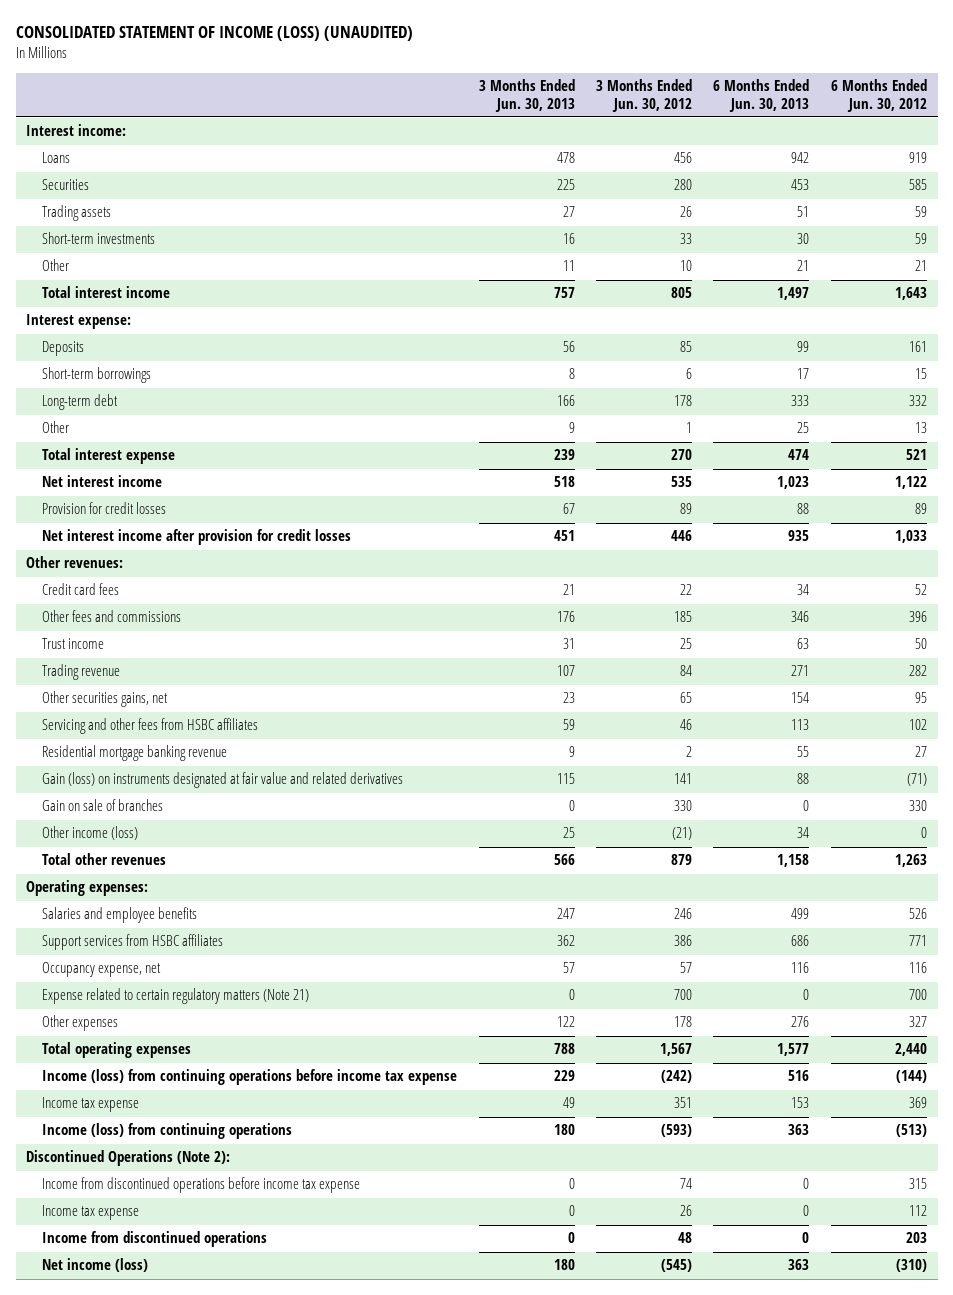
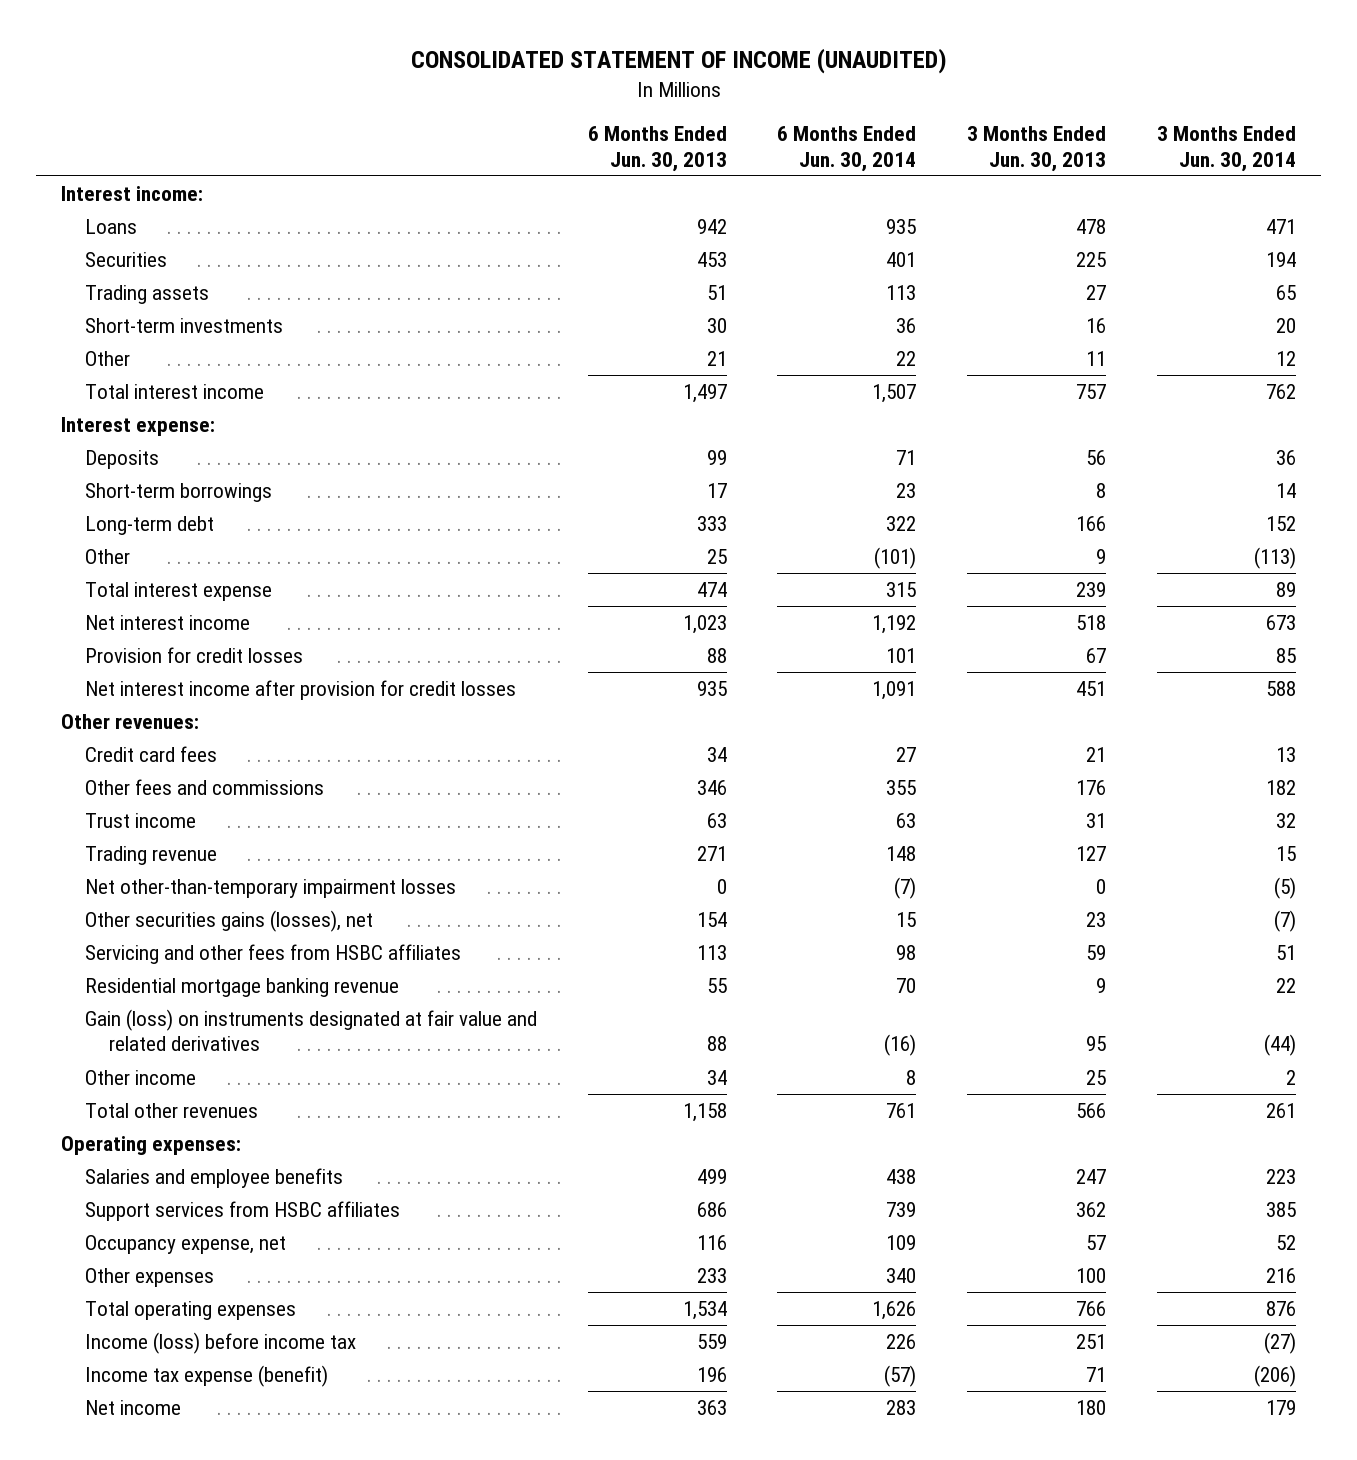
[15,26,413,42] CONSOLIDATED STATEMENT OF INCOME (LOSS) (UNAUDITED) -> [410,48,947,75] CONSOLIDATED STATEMENT OF INCOME (UNAUDITED)
[595,79,692,112] 3 Months Ended Jun. 30, 2012 -> none
[830,79,927,112] 6 Months Ended Jun. 30, 2012 -> none
none -> [777,126,917,172] 6 Months Ended Jun. 30, 2014
none -> [1156,126,1296,172] 3 Months Ended Jun. 30, 2014
[556,665,575,677] 107 -> [1076,846,1107,862] 127
none -> [85,879,457,899] Net other-than-temporary impairment losses
[42,691,169,708] Other securities gains, net -> [85,910,374,933] Other securities gains (losses), net
[42,799,164,812] Gain on sale of branches -> none
[556,773,575,785] 115 -> [1086,1036,1107,1052] 95
[42,826,139,841] Other income (loss) -> [85,1070,197,1086] Other income
[42,988,310,1005] Expense related to certain regulatory matters (Note 21) -> none
[42,1123,293,1140] Income (loss) from continuing operations -> none
[26,1150,231,1167] Discontinued Operations (Note 2): -> none
[42,1177,361,1194] Income from discontinued operations before income tax expense -> none
[42,1205,140,1221] Income tax expense -> none
[42,1231,268,1248] Income from discontinued operations -> none
[556,1016,575,1028] 122 -> [1076,1268,1107,1284] 100
[791,1016,810,1028] 276 -> [696,1268,727,1284] 233
[553,1043,575,1055] 788 -> [1076,1301,1107,1317] 766
[777,1043,810,1057] 1,577 -> [682,1301,727,1321] 1,534
[42,1069,458,1086] Income (loss) from continuing operations before income tax expense -> [85,1332,357,1355] Income (loss) before income tax
[553,1070,575,1082] 229 -> [1076,1334,1107,1350] 251
[788,1070,810,1082] 516 -> [696,1334,727,1350] 559
[42,1097,140,1113] Income tax expense -> [85,1365,329,1388] Income tax expense (benefit)
[562,1097,575,1109] 49 -> [1086,1367,1107,1383] 71
[791,1097,810,1109] 153 -> [696,1367,727,1383] 196
[42,1258,149,1273] Net income (loss) -> [85,1400,182,1416] Net income

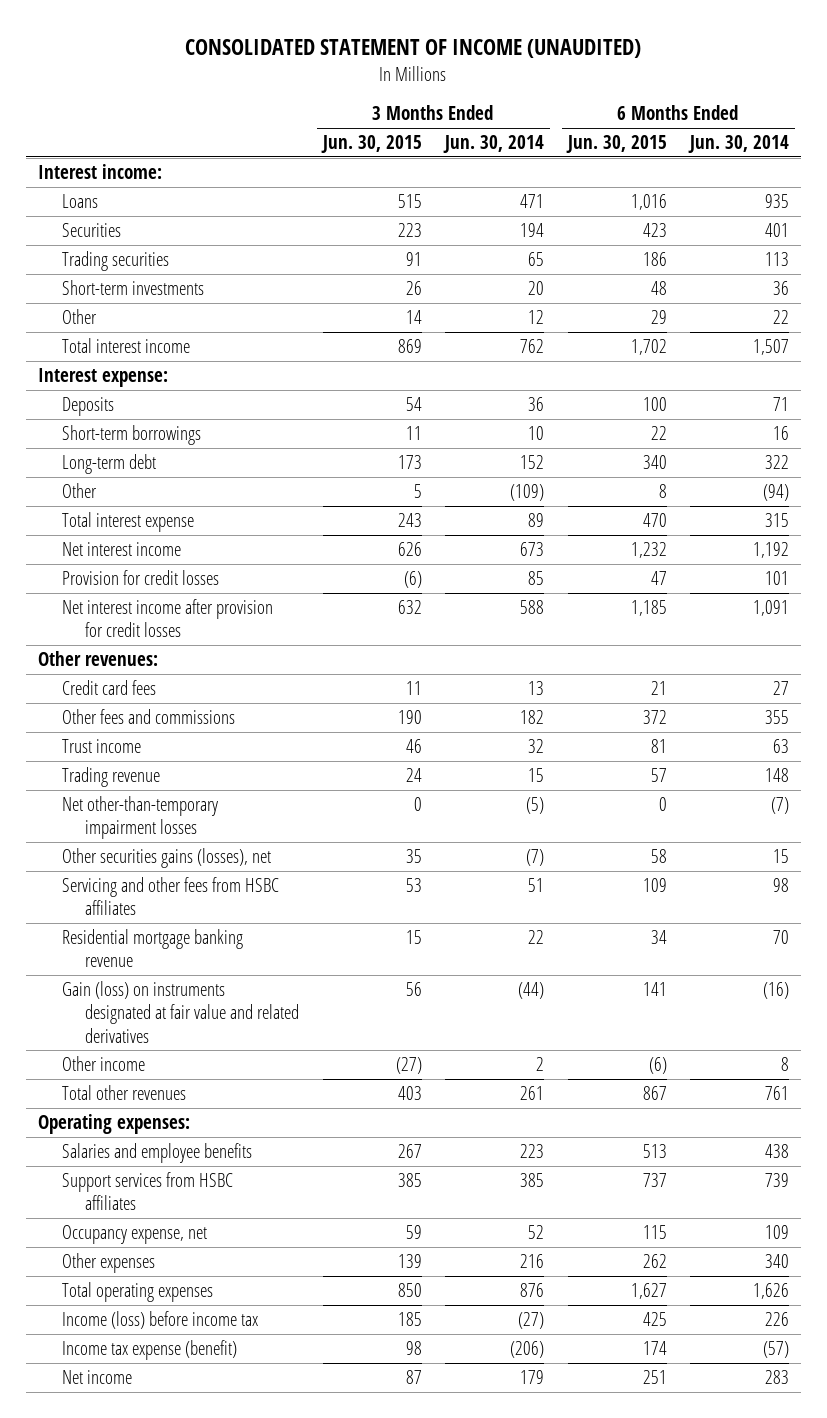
[587,126,727,172] 6 Months Ended Jun. 30, 2013 -> none
[967,126,1107,172] 3 Months Ended Jun. 30, 2013 -> none
none -> [320,134,422,153] Jun. 30, 2015
none -> [565,134,667,153] Jun. 30, 2015
[85,285,210,305] Trading assets -> [61,250,169,271] Trading securities
[896,483,917,499] 23 -> [773,425,790,440] 16
[1275,483,1296,499] 14 -> [528,425,545,440] 10
[874,547,917,570] (101) -> [763,483,790,501] (94)
[1253,547,1296,570] (113) -> [510,483,545,501] (109)

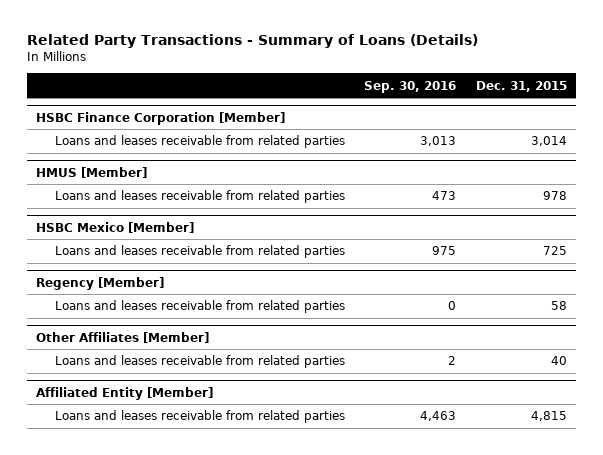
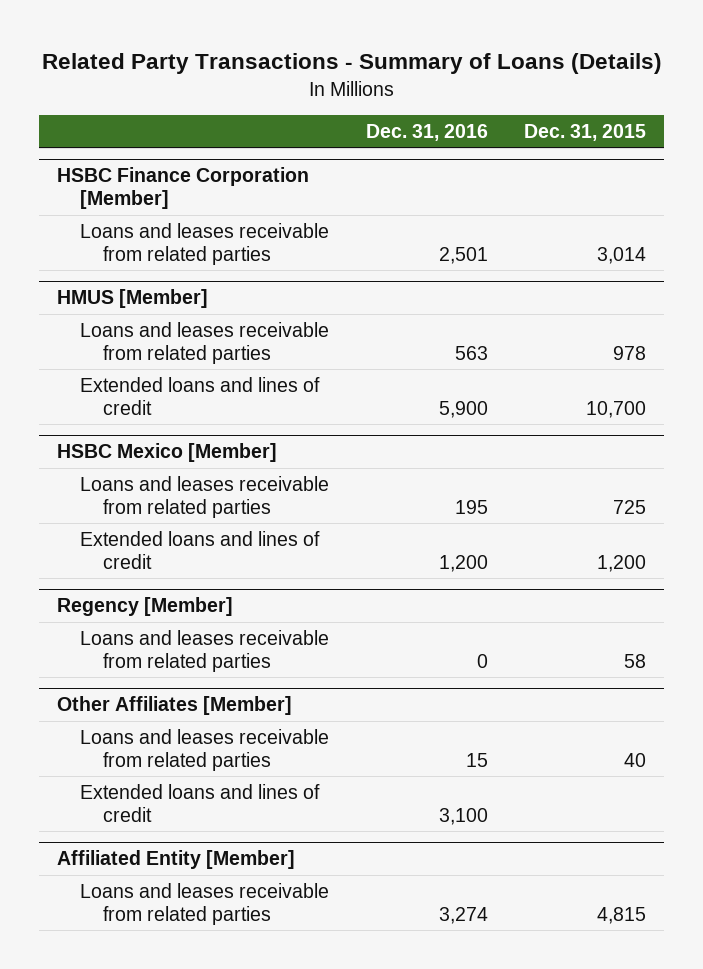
[364,80,457,93] Sep. 30, 2016 -> none
none -> [365,123,488,141] Dec. 31, 2016
none -> [80,376,321,415] Extended loans and lines of credit
none -> [80,530,321,569] Extended loans and lines of credit
none -> [80,783,321,822] Extended loans and lines of credit

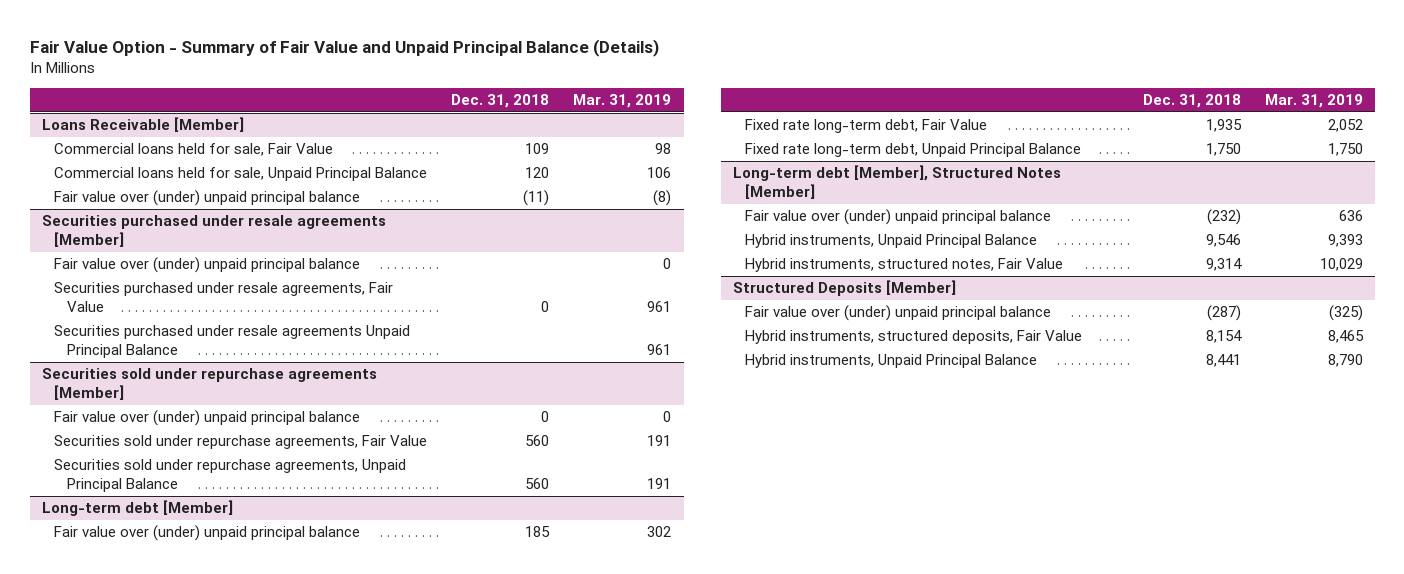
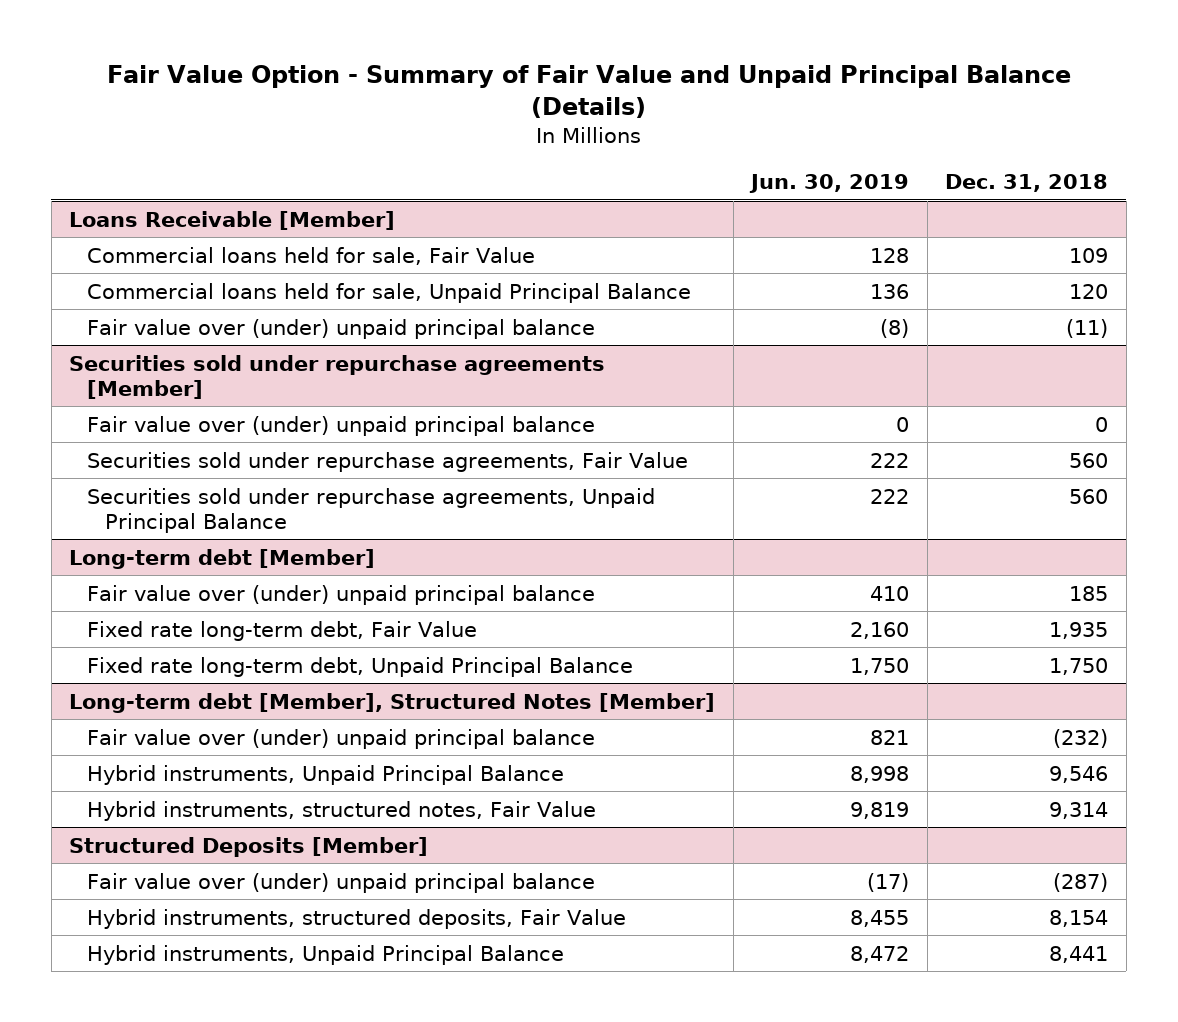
[573,94,672,109] Mar. 31, 2019 -> none
none -> [749,174,910,194] Jun. 30, 2019
[41,215,386,248] Securities purchased under resale agreements [Member] -> none
[54,257,361,274] Fair value over (under) unpaid principal balance -> none
[54,282,394,313] Securities purchased under resale agreements, Fair Value -> none
[54,325,411,359] Securities purchased under resale agreements Unpaid Principal Balance -> none

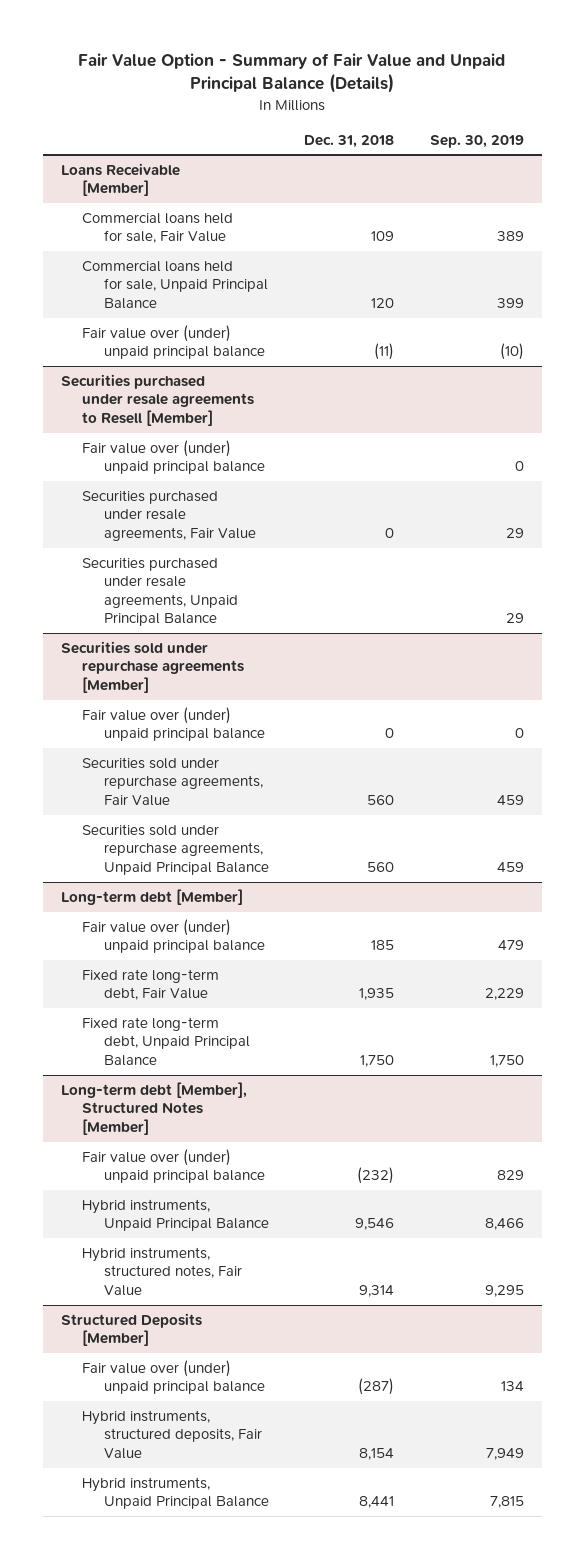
[749,174,910,194] Jun. 30, 2019 -> none
none -> [430,134,525,148] Sep. 30, 2019
none -> [60,374,255,426] Securities purchased under resale agreements to Resell [Member]
none -> [82,440,265,475] Fair value over (under) unpaid principal balance
none -> [82,490,256,541] Securities purchased under resale agreements, Fair Value
none -> [82,557,238,627] Securities purchased under resale agreements, Unpaid Principal Balance

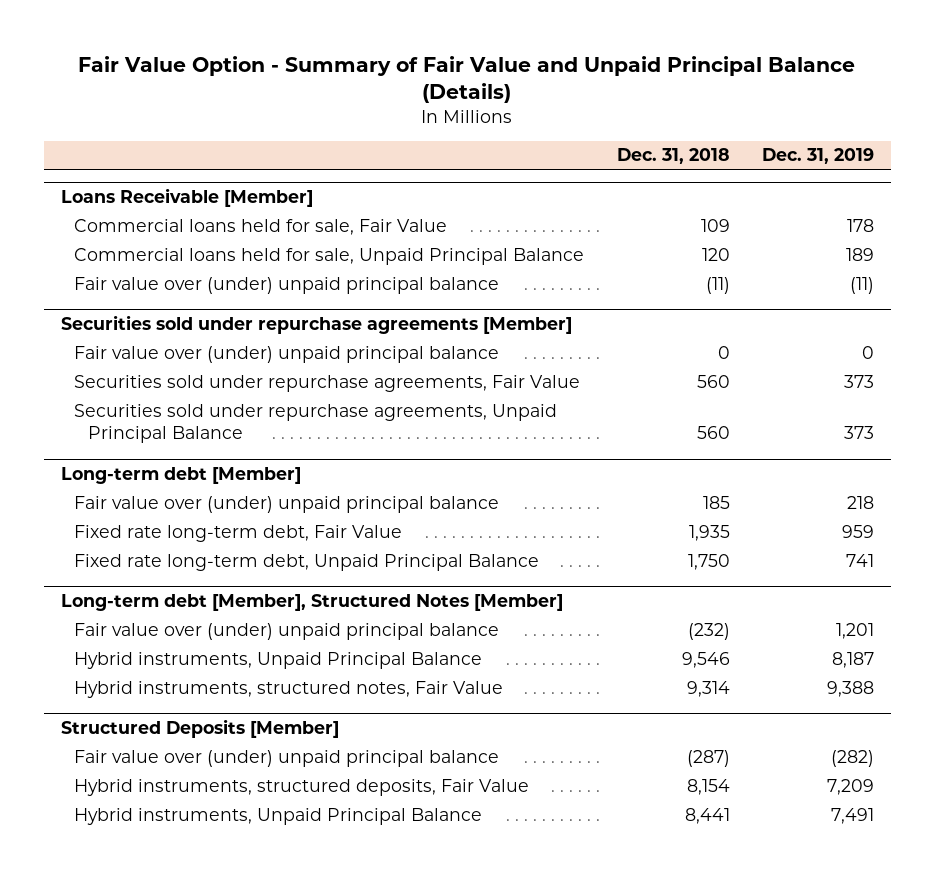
[430,134,525,148] Sep. 30, 2019 -> none
none -> [762,148,875,165] Dec. 31, 2019
[60,374,255,426] Securities purchased under resale agreements to Resell [Member] -> none
[82,440,265,475] Fair value over (under) unpaid principal balance -> none
[82,490,256,541] Securities purchased under resale agreements, Fair Value -> none
[82,557,238,627] Securities purchased under resale agreements, Unpaid Principal Balance -> none

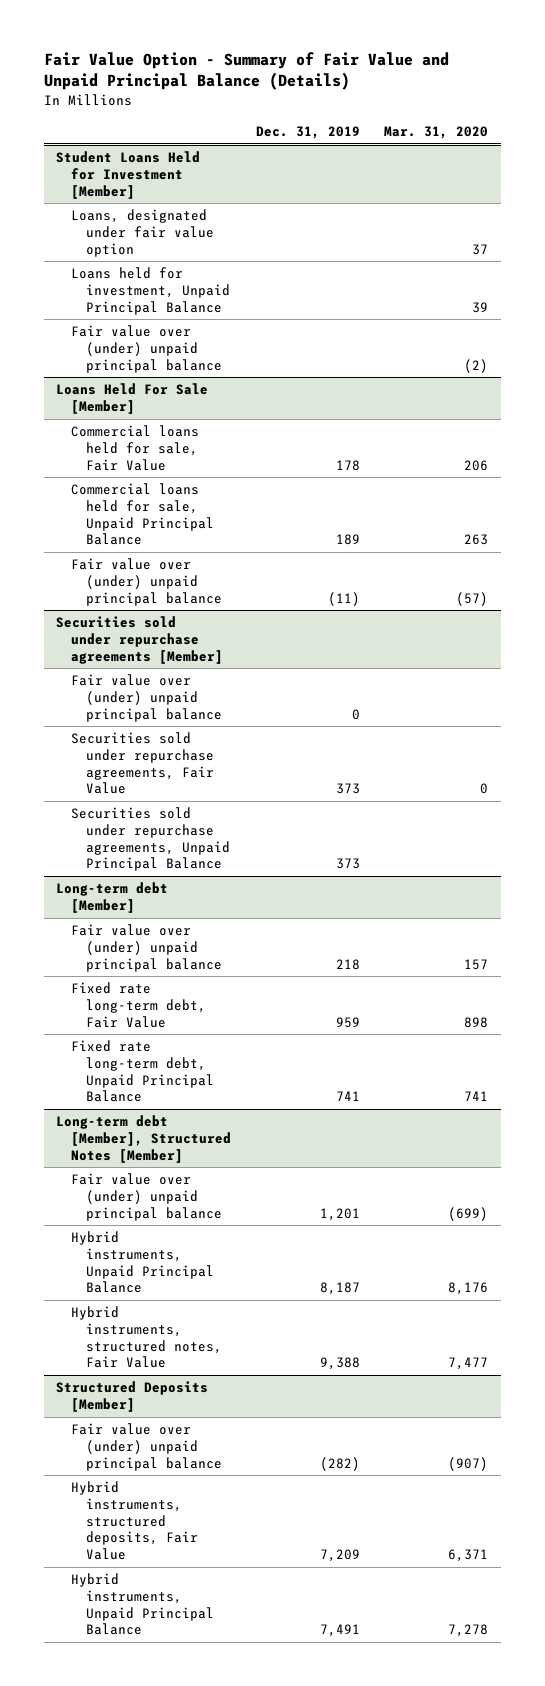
[616,148,730,165] Dec. 31, 2018 -> none
none -> [384,126,489,140] Mar. 31, 2020
none -> [56,151,201,199] Student Loans Held for Investment [Member]
none -> [71,209,215,257] Loans, designated under fair value option
none -> [71,267,231,315] Loans held for investment, Unpaid Principal Balance
none -> [71,325,223,373] Fair value over (under) unpaid principal balance
[60,187,313,207] Loans Receivable [Member] -> [56,383,209,415] Loans Held For Sale [Member]

